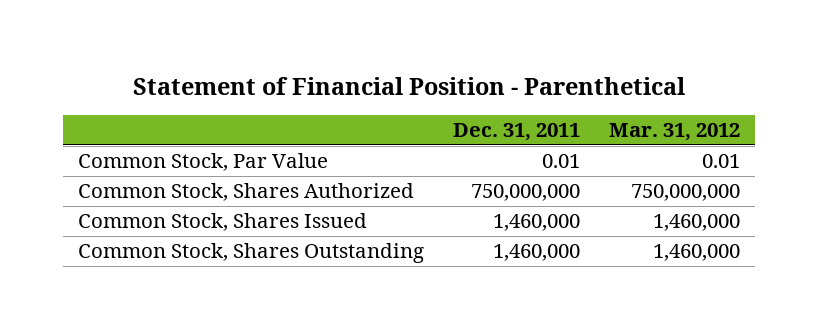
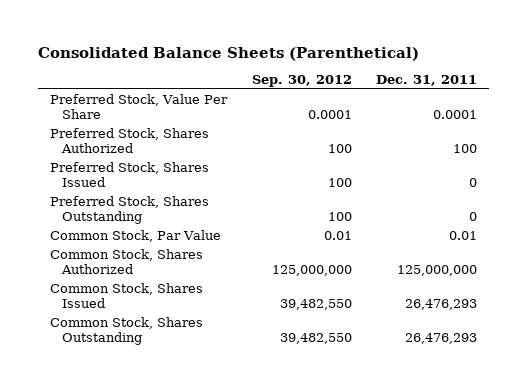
[132,76,685,95] Statement of Financial Position - Parenthetical -> [38,46,420,61] Consolidated Balance Sheets (Parenthetical)
[609,123,741,142] Mar. 31, 2012 -> none
none -> [251,75,352,88] Sep. 30, 2012
none -> [50,94,229,120] Preferred Stock, Value Per Share
none -> [50,128,210,154] Preferred Stock, Shares Authorized
none -> [50,162,210,188] Preferred Stock, Shares Issued
none -> [50,196,210,225] Preferred Stock, Shares Outstanding
[470,184,580,202] 750,000,000 -> [396,265,477,277] 125,000,000
[492,214,580,232] 1,460,000 -> [404,299,477,311] 26,476,293
[492,244,580,262] 1,460,000 -> [404,333,477,345] 26,476,293

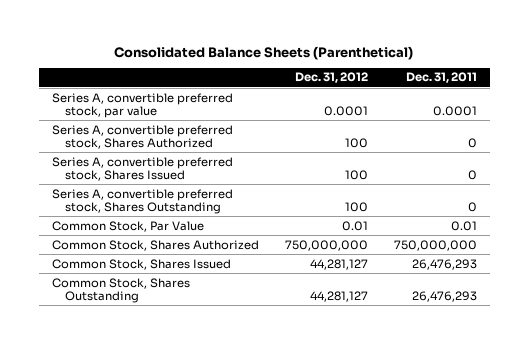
[251,75,352,88] Sep. 30, 2012 -> none
none -> [294,72,368,84] Dec. 31, 2012
[50,94,229,120] Preferred Stock, Value Per Share -> [52,92,234,119] Series A, convertible preferred stock, par value
[50,128,210,154] Preferred Stock, Shares Authorized -> [52,124,234,150] Series A, convertible preferred stock, Shares Authorized
[452,144,477,154] 100 -> [467,138,477,149] 0
[50,162,210,188] Preferred Stock, Shares Issued -> [52,156,234,182] Series A, convertible preferred stock, Shares Issued
[50,196,210,225] Preferred Stock, Shares Outstanding -> [52,188,234,215] Series A, convertible preferred stock, Shares Outstanding
[396,265,477,277] 125,000,000 -> [393,239,477,251] 750,000,000

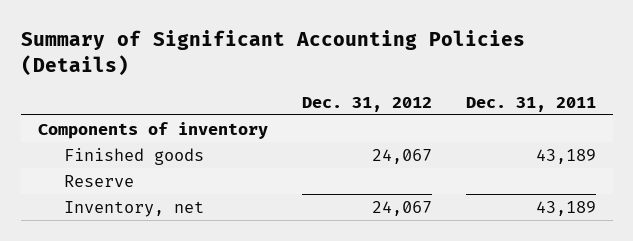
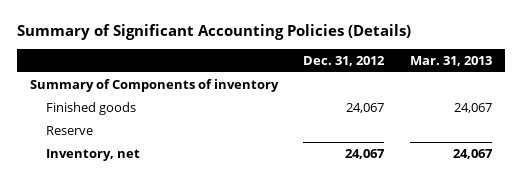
[465,96,596,112] Dec. 31, 2011 -> none
none -> [409,55,492,66] Mar. 31, 2013
[37,121,268,139] Components of inventory -> [29,78,279,92] Summary of Components of inventory

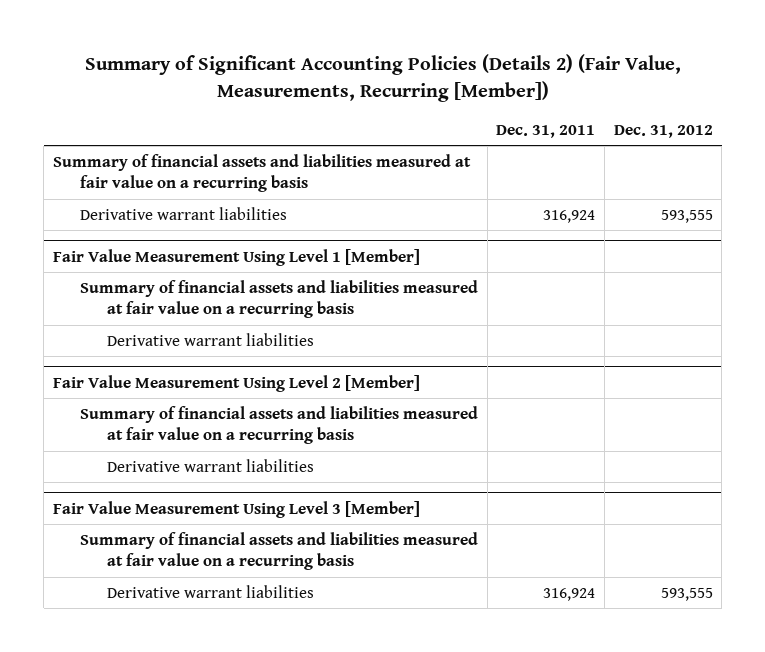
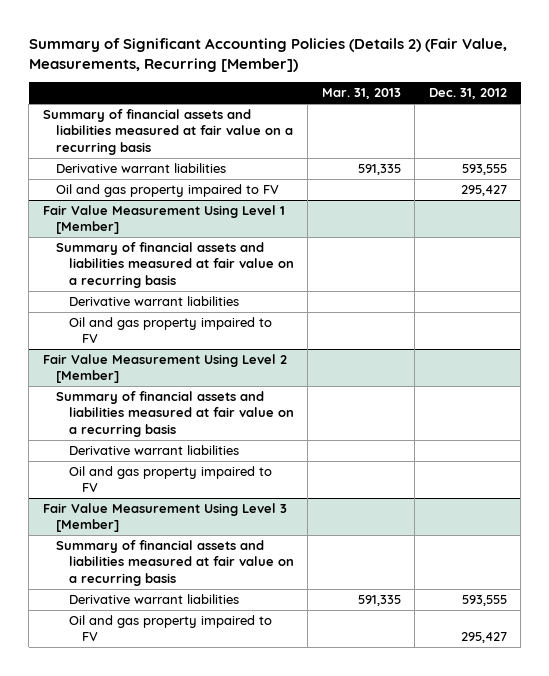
[496,125,596,139] Dec. 31, 2011 -> none
none -> [321,88,401,100] Mar. 31, 2013
none -> [55,184,279,198] Oil and gas property impaired to FV
none -> [69,317,273,344] Oil and gas property impaired to FV
none -> [69,466,273,493] Oil and gas property impaired to FV
none -> [69,615,273,642] Oil and gas property impaired to FV

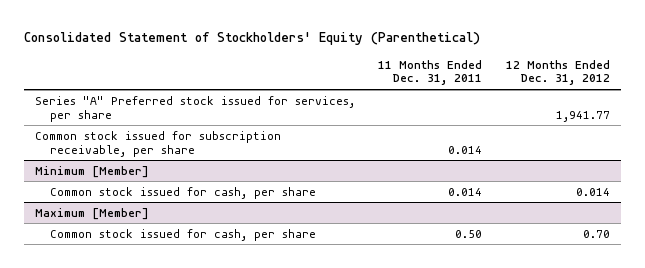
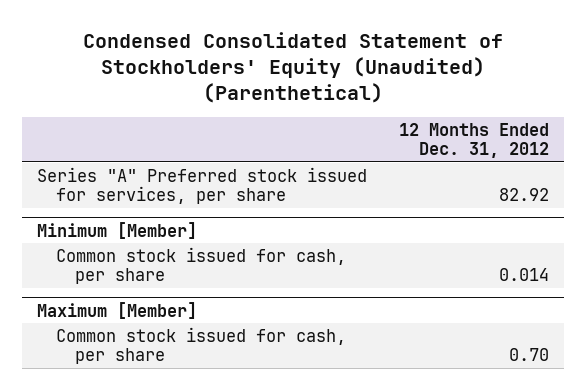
[23,32,480,46] Consolidated Statement of Stockholders' Equity (Parenthetical) -> [83,31,504,103] Condensed Consolidated Statement of Stockholders' Equity (Unaudited) (Parenthetical)
[378,59,483,86] 11 Months Ended Dec. 31, 2011 -> none
[35,130,282,157] Common stock issued for subscription receivable, per share -> none
[555,110,610,122] 1,941.77 -> [498,188,549,202] 82.92

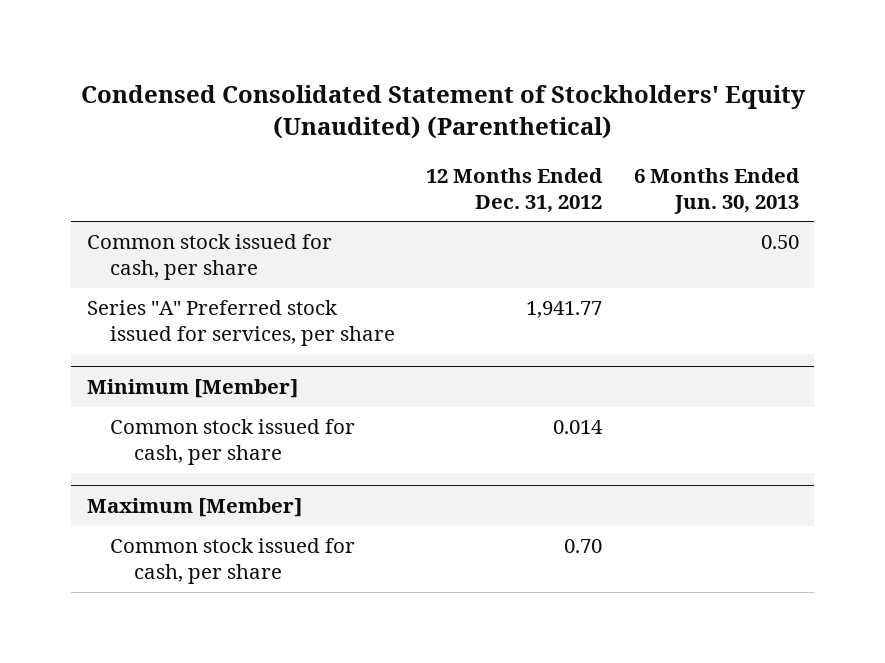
none -> [633,168,800,214] 6 Months Ended Jun. 30, 2013
none -> [86,234,332,281] Common stock issued for cash, per share
[498,188,549,202] 82.92 -> [526,301,603,319] 1,941.77

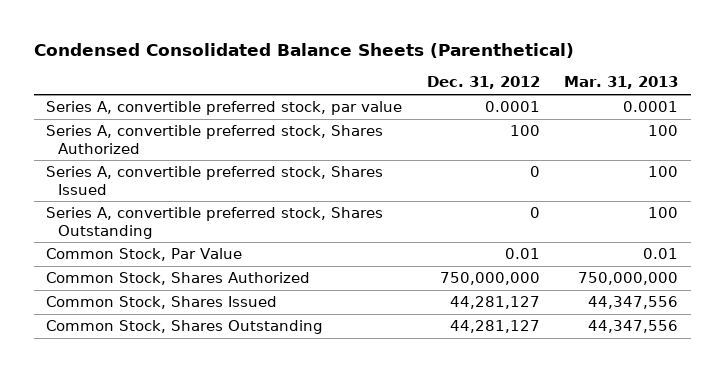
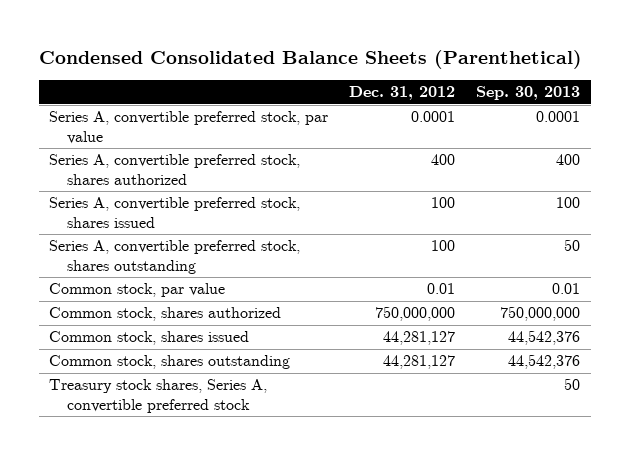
[564,76,679,90] Mar. 31, 2013 -> none
none -> [476,86,581,101] Sep. 30, 2013
[45,125,383,154] Series A, convertible preferred stock, Shares Authorized -> [49,154,301,185] Series A, convertible preferred stock, shares authorized
[509,125,540,137] 100 -> [431,154,456,166] 400
[45,166,383,195] Series A, convertible preferred stock, Shares Issued -> [49,197,301,228] Series A, convertible preferred stock, shares issued
[529,166,540,178] 0 -> [431,197,456,209] 100
[45,207,383,239] Series A, convertible preferred stock, Shares Outstanding -> [49,240,301,274] Series A, convertible preferred stock, shares outstanding
[529,207,540,219] 0 -> [431,240,456,252] 100
[45,248,242,262] Common Stock, Par Value -> [49,283,226,298] Common stock, par value
[45,272,310,286] Common Stock, Shares Authorized -> [49,307,282,322] Common stock, shares authorized
[45,296,277,310] Common Stock, Shares Issued -> [49,331,250,346] Common stock, shares issued
[45,320,323,335] Common Stock, Shares Outstanding -> [49,355,291,370] Common stock, shares outstanding
none -> [49,379,268,413] Treasury stock shares, Series A, convertible preferred stock

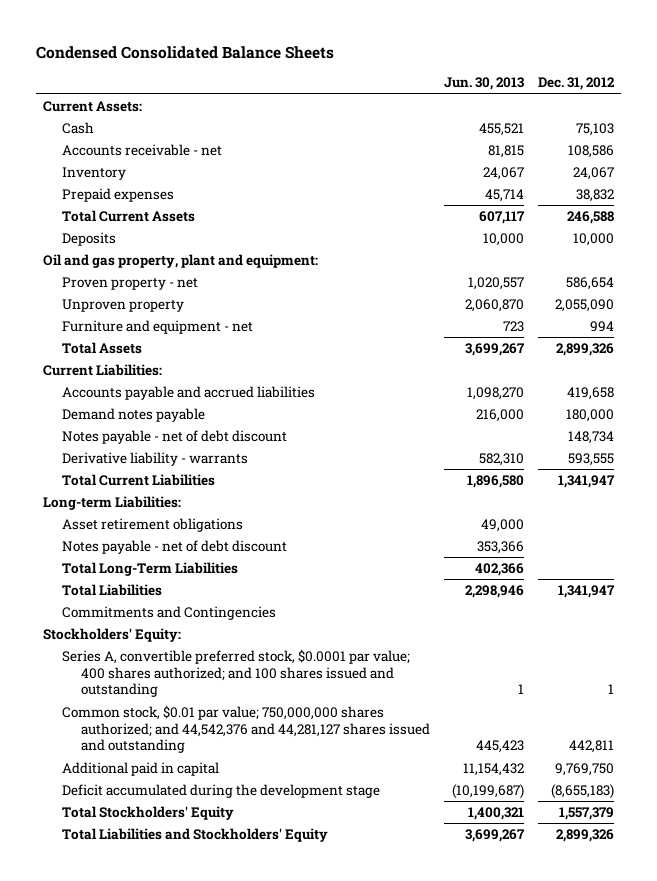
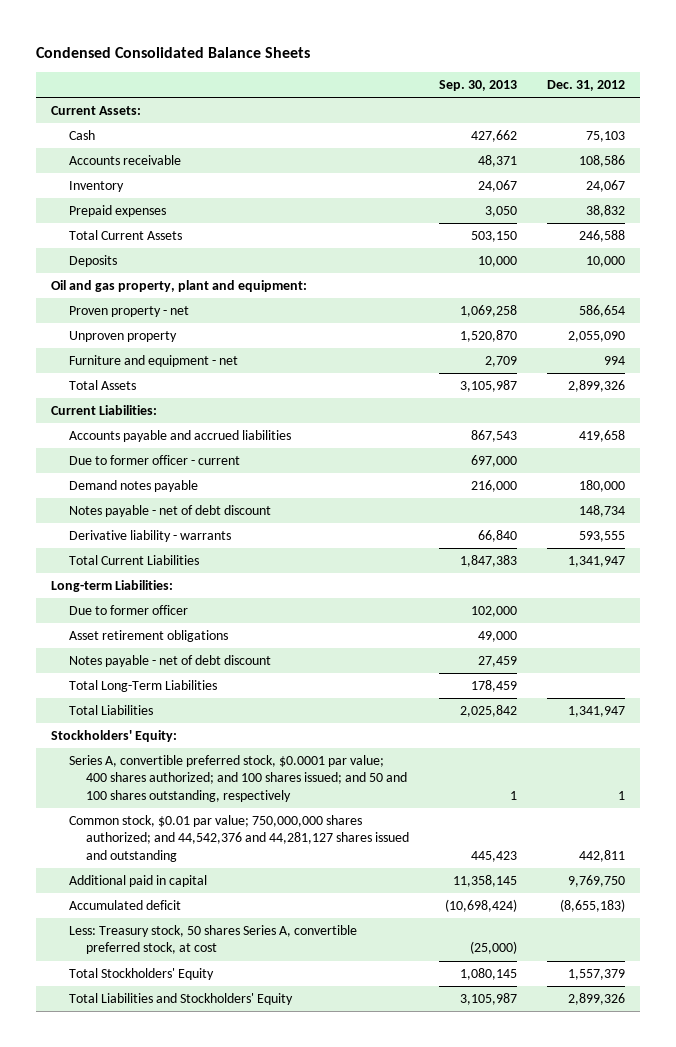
[444,77,525,91] Jun. 30, 2013 -> none
none -> [438,79,517,91] Sep. 30, 2013
[62,144,223,157] Accounts receivable - net -> [68,155,181,166] Accounts receivable
none -> [68,455,240,466] Due to former officer - current
none -> [68,605,188,616] Due to former officer
[62,606,277,621] Commitments and Contingencies -> none
[62,649,411,698] Series A, convertible preferred stock, $0.0001 par value; 400 shares authorized; and 100 shares issued and outstanding -> [68,755,407,802] Series A, convertible preferred stock, $0.0001 par value; 400 shares authorized; and 100 shares issued; and 50 and 100 shares outstanding, respectively
[62,784,381,799] Deficit accumulated during the development stage -> [68,900,181,911] Accumulated deficit
none -> [68,925,357,955] Less: Treasury stock, 50 shares Series A, convertible preferred stock, at cost

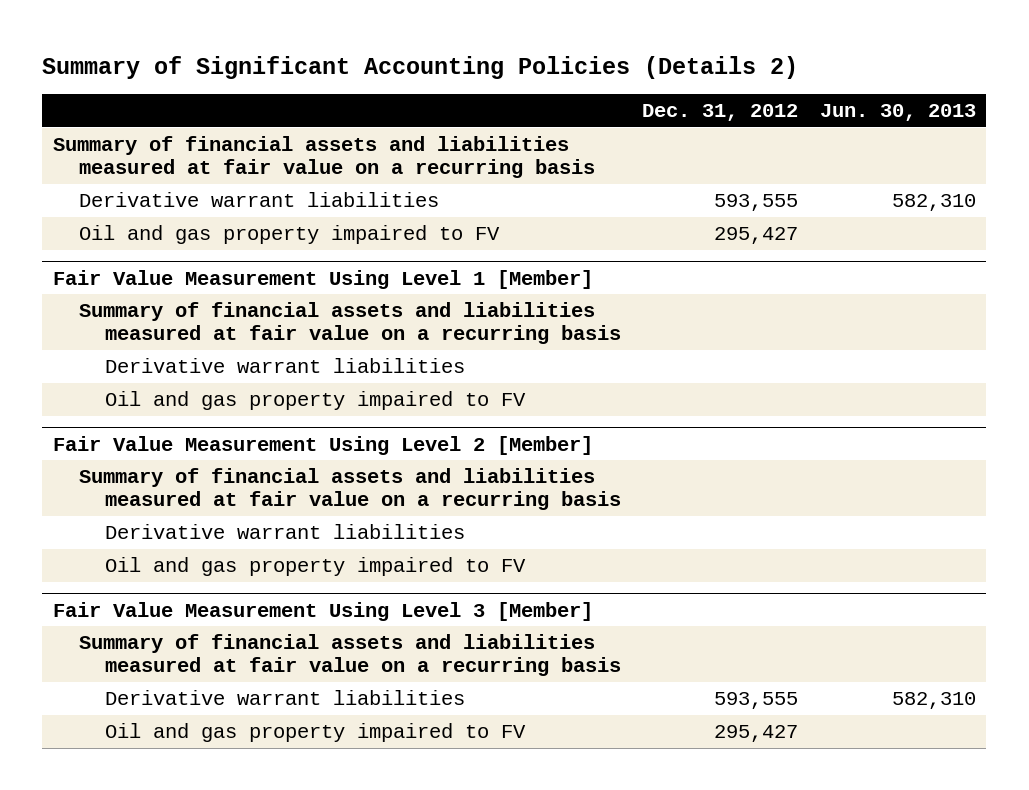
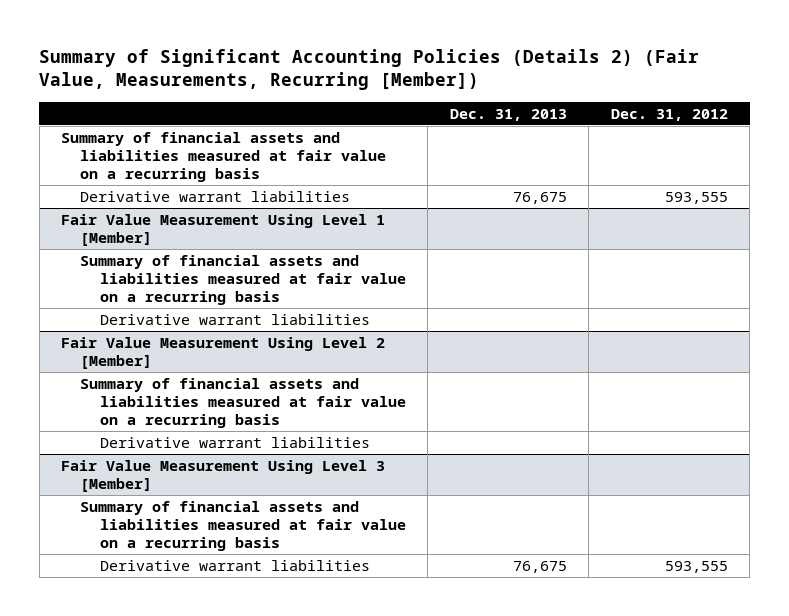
[42,55,799,79] Summary of Significant Accounting Policies (Details 2) -> [39,48,700,91] Summary of Significant Accounting Policies (Details 2) (Fair Value, Measurements, Recurring [Member])
[819,104,976,122] Jun. 30, 2013 -> none
none -> [449,108,567,121] Dec. 31, 2013
[78,225,500,245] Oil and gas property impaired to FV -> none
[104,391,526,411] Oil and gas property impaired to FV -> none
[104,557,526,577] Oil and gas property impaired to FV -> none
[104,723,526,743] Oil and gas property impaired to FV -> none

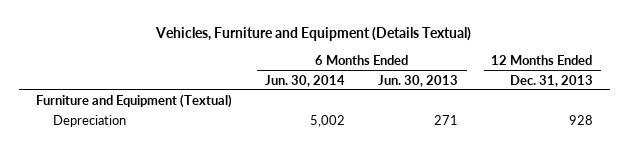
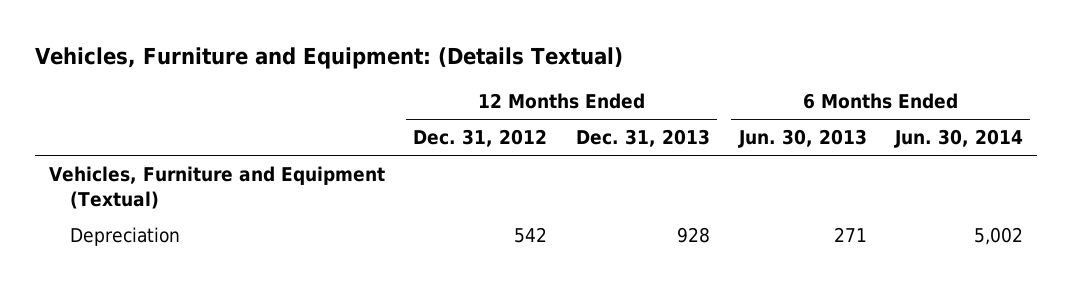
[155,27,472,42] Vehicles, Furniture and Equipment (Details Textual) -> [34,47,623,70] Vehicles, Furniture and Equipment: (Details Textual)
none -> [413,129,548,148] Dec. 31, 2012
[35,94,232,109] Furniture and Equipment (Textual) -> [48,165,385,209] Vehicles, Furniture and Equipment (Textual)

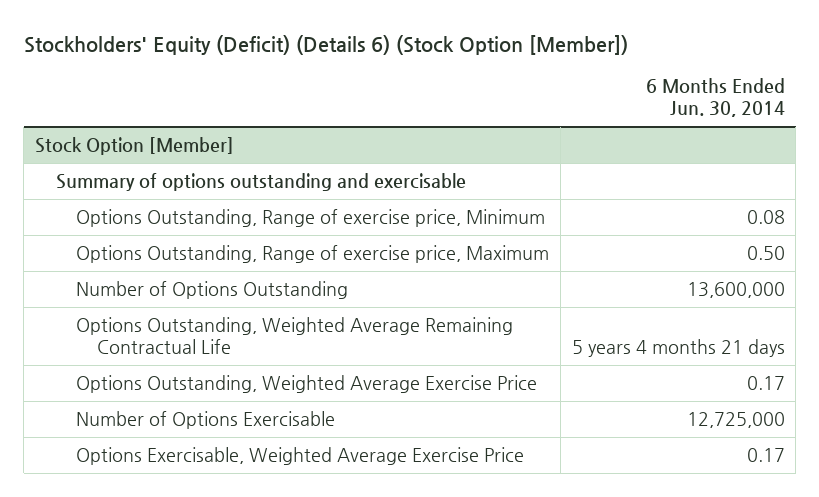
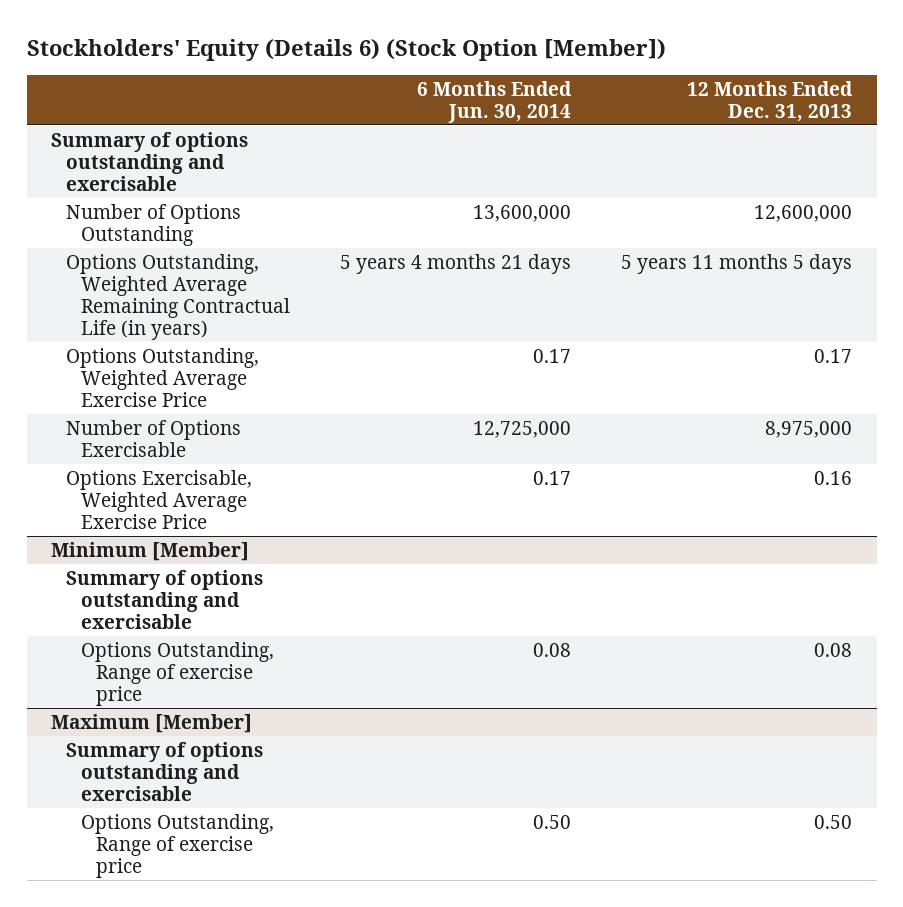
[23,34,628,55] Stockholders' Equity (Deficit) (Details 6) (Stock Option [Member]) -> [26,39,666,62] Stockholders' Equity (Details 6) (Stock Option [Member])
none -> [686,80,853,123] 12 Months Ended Dec. 31, 2013
[34,136,234,155] Stock Option [Member] -> none
[76,208,546,227] Options Outstanding, Range of exercise price, Minimum -> none
[76,244,550,263] Options Outstanding, Range of exercise price, Maximum -> none
[76,316,514,354] Options Outstanding, Weighted Average Remaining Contractual Life -> [66,253,291,341] Options Outstanding, Weighted Average Remaining Contractual Life (in years)
none -> [51,541,250,561] Minimum [Member]
none -> [66,569,264,629] Summary of options outstanding and exercisable
none -> [81,641,275,706] Options Outstanding, Range of exercise price
none -> [51,713,253,733] Maximum [Member]
none -> [66,741,264,801] Summary of options outstanding and exercisable
none -> [81,813,275,878] Options Outstanding, Range of exercise price

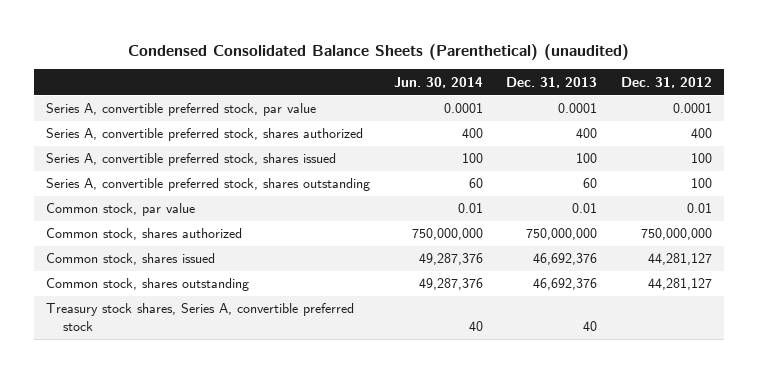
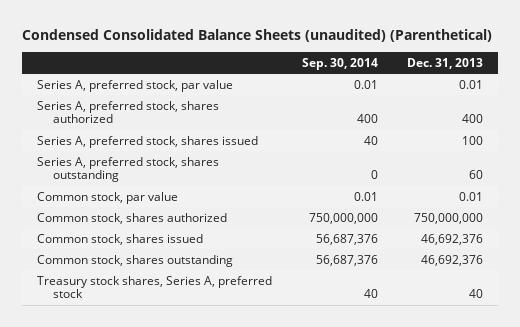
[128,43,630,60] Condensed Consolidated Balance Sheets (Parenthetical) (unaudited) -> [22,29,493,43] Condensed Consolidated Balance Sheets (unaudited) (Parenthetical)
[393,76,483,88] Jun. 30, 2014 -> none
[621,76,713,88] Dec. 31, 2012 -> none
none -> [301,57,378,70] Sep. 30, 2014
[46,103,317,117] Series A, convertible preferred stock, par value -> [37,79,234,92] Series A, preferred stock, par value
[558,103,598,114] 0.0001 -> [459,79,484,89] 0.01
[46,128,364,142] Series A, convertible preferred stock, shares authorized -> [37,100,220,124] Series A, preferred stock, shares authorized
[46,153,337,167] Series A, convertible preferred stock, shares issued -> [37,135,259,148] Series A, preferred stock, shares issued
[46,178,371,192] Series A, convertible preferred stock, shares outstanding -> [37,156,220,183] Series A, preferred stock, shares outstanding
[46,303,355,332] Treasury stock shares, Series A, convertible preferred stock -> [37,275,273,299] Treasury stock shares, Series A, preferred stock

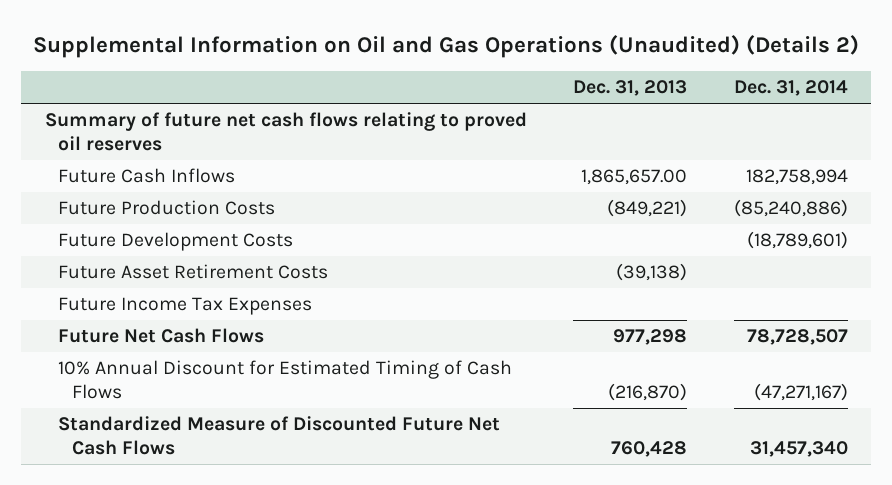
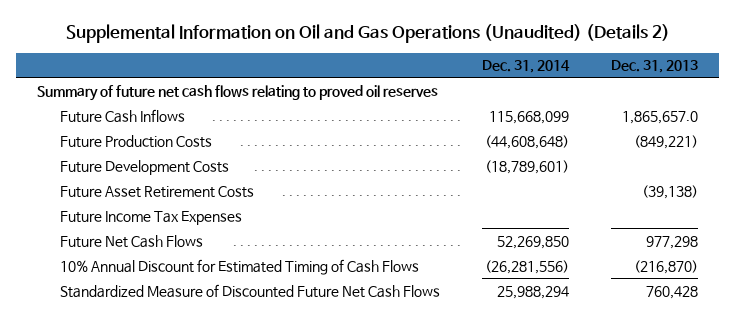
[581,169,688,186] 1,865,657.00 -> [621,110,698,124] 1,865,657.0
[745,169,848,186] 182,758,994 -> [488,110,569,124] 115,668,099
[733,199,848,218] (85,240,886) -> [484,134,569,149] (44,608,648)
[746,329,848,346] 78,728,507 -> [496,235,569,249] 52,269,850
[753,383,848,402] (47,271,167) -> [484,259,569,274] (26,281,556)
[749,441,848,458] 31,457,340 -> [496,285,569,299] 25,988,294

